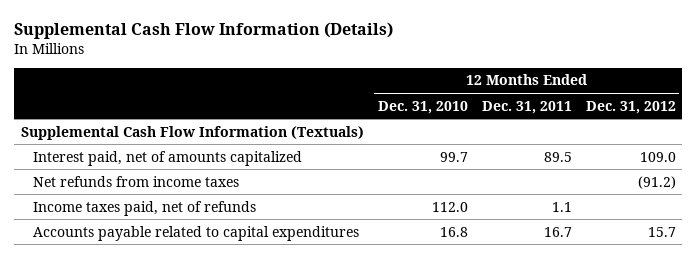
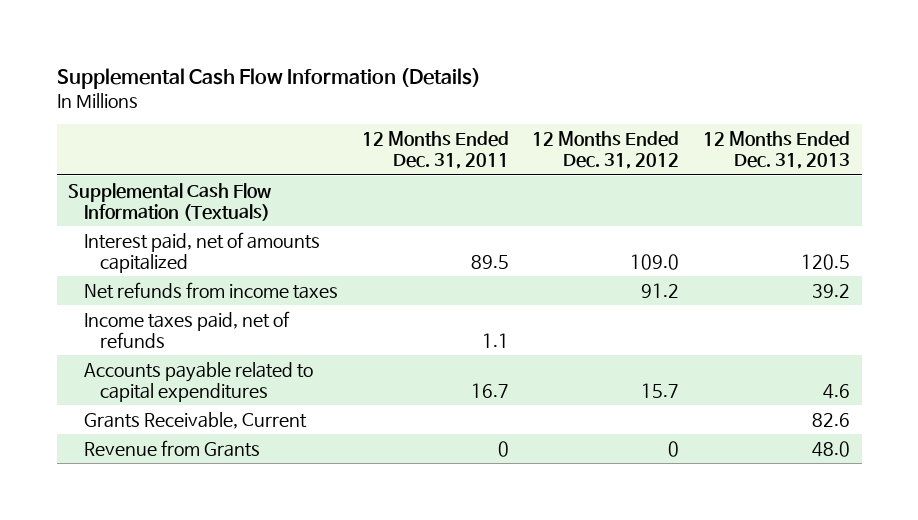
[377,100,468,114] Dec. 31, 2010 -> none
none -> [702,130,850,170] 12 Months Ended Dec. 31, 2013
[637,175,676,189] (91.2) -> [641,282,680,298] 91.2
none -> [84,411,308,429] Grants Receivable, Current
none -> [84,439,261,457] Revenue from Grants

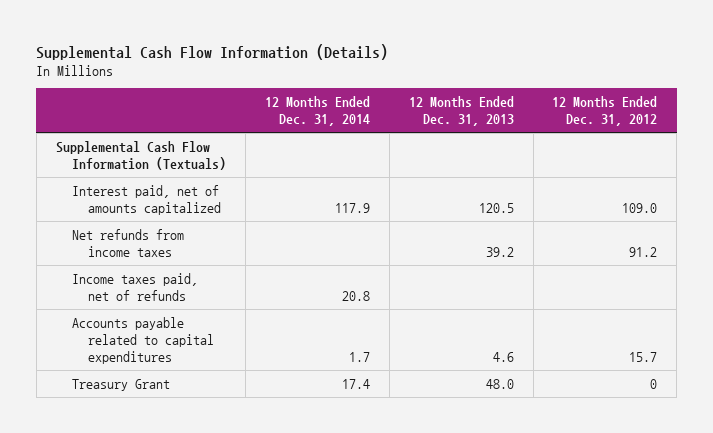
[361,130,509,170] 12 Months Ended Dec. 31, 2011 -> none
none -> [264,96,370,127] 12 Months Ended Dec. 31, 2014
[84,411,308,429] Grants Receivable, Current -> none
[84,439,261,457] Revenue from Grants -> [71,378,170,391] Treasury Grant

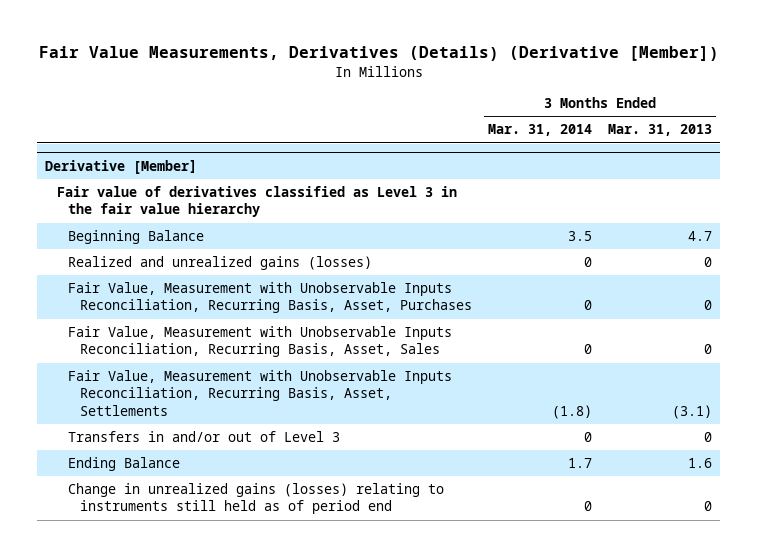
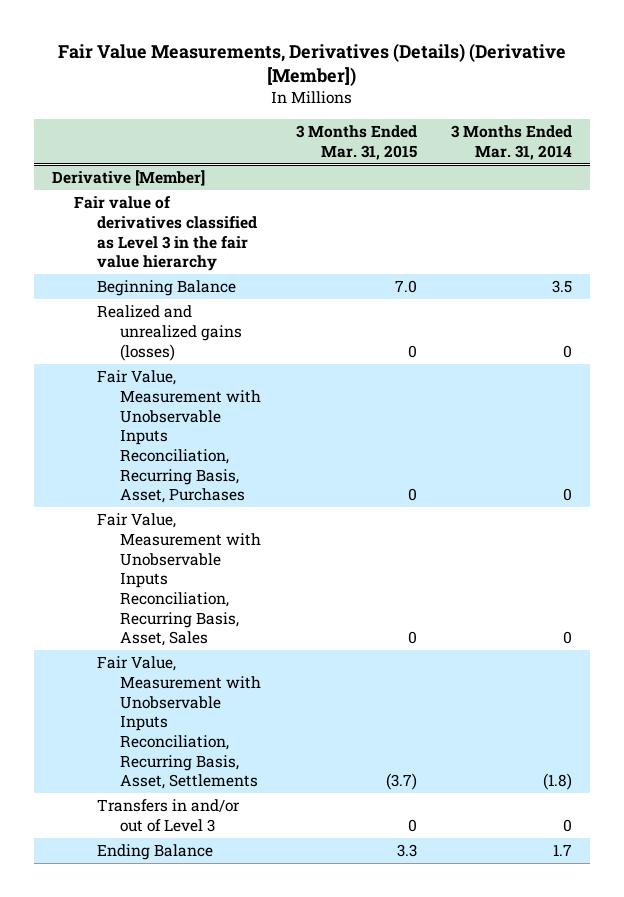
[608,124,713,137] Mar. 31, 2013 -> none
none -> [295,125,417,160] 3 Months Ended Mar. 31, 2015
[68,483,445,515] Change in unrealized gains (losses) relating to instruments still held as of period end -> none

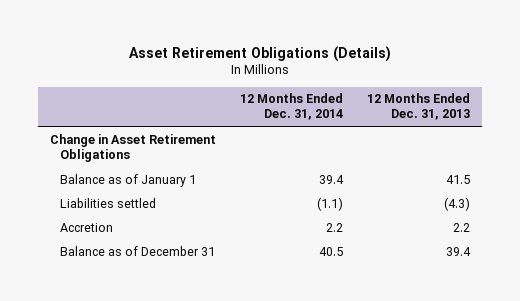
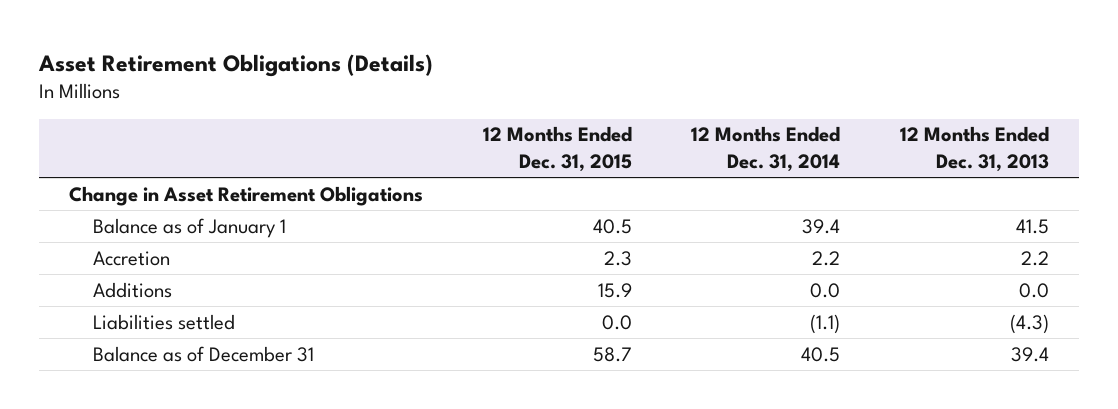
none -> [482,126,632,172] 12 Months Ended Dec. 31, 2015
none -> [92,281,172,298] Additions
[59,197,156,208] Liabilities settled -> [92,313,235,330] Liabilities settled

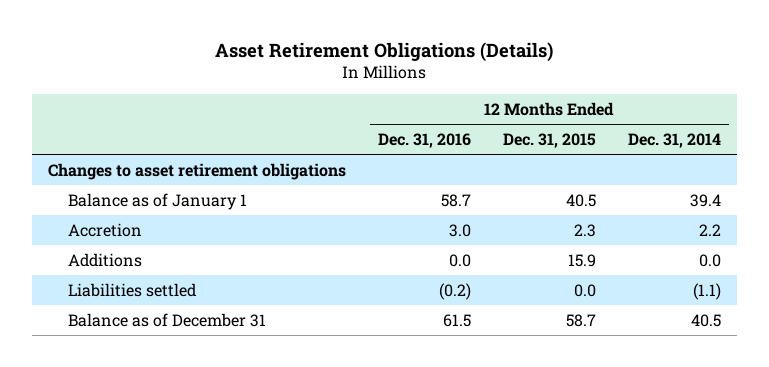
[900,126,1050,172] 12 Months Ended Dec. 31, 2013 -> none
none -> [377,133,471,149] Dec. 31, 2016
[69,185,424,206] Change in Asset Retirement Obligations -> [47,162,346,180] Changes to asset retirement obligations

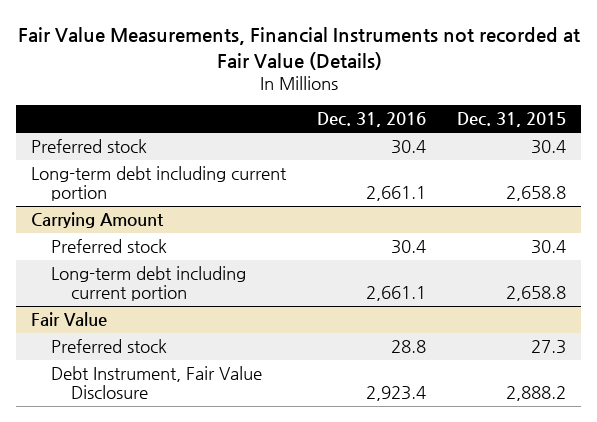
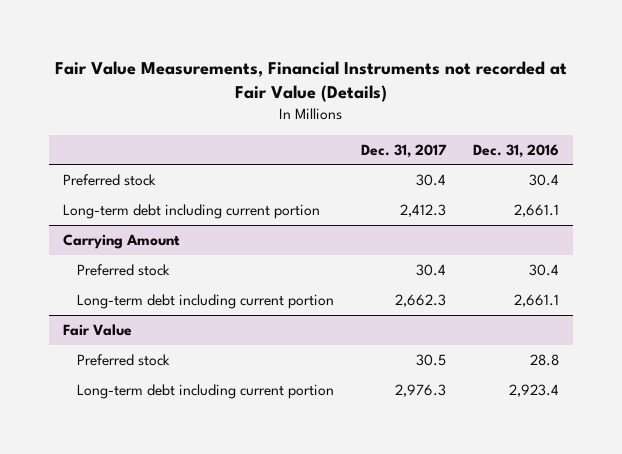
[456,112,566,128] Dec. 31, 2015 -> none
none -> [360,143,447,158] Dec. 31, 2017
[50,366,262,400] Debt Instrument, Fair Value Disclosure -> [76,383,334,399] Long-term debt including current portion

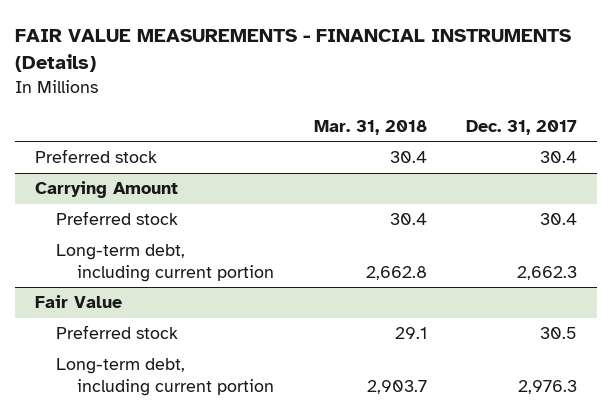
[54,60,567,102] Fair Value Measurements, Financial Instruments not recorded at Fair Value (Details) -> [15,29,572,73] FAIR VALUE MEASUREMENTS - FINANCIAL INSTRUMENTS (Details)
[473,143,560,158] Dec. 31, 2016 -> none
none -> [313,119,427,135] Mar. 31, 2018
[62,203,320,219] Long-term debt including current portion -> none
[76,293,334,309] Long-term debt including current portion -> [56,244,275,282] Long-term debt, including current portion
[76,383,334,399] Long-term debt including current portion -> [56,358,275,396] Long-term debt, including current portion

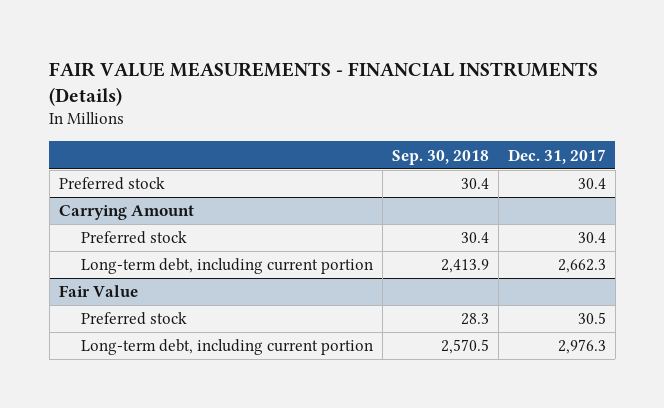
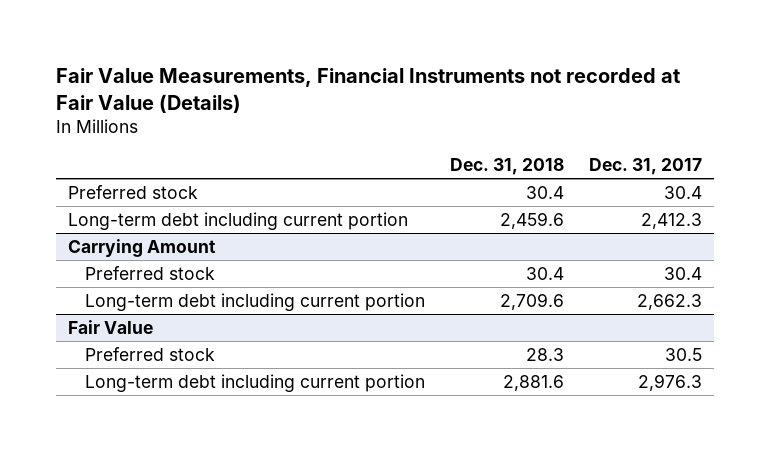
[49,61,599,106] FAIR VALUE MEASUREMENTS - FINANCIAL INSTRUMENTS (Details) -> [55,67,680,113] Fair Value Measurements, Financial Instruments not recorded at Fair Value (Details)
[391,149,489,165] Sep. 30, 2018 -> none
none -> [449,157,564,175] Dec. 31, 2018
none -> [68,212,409,231] Long-term debt including current portion
[80,258,373,275] Long-term debt, including current portion -> [84,293,425,312] Long-term debt including current portion
[80,339,373,356] Long-term debt, including current portion -> [84,374,425,393] Long-term debt including current portion

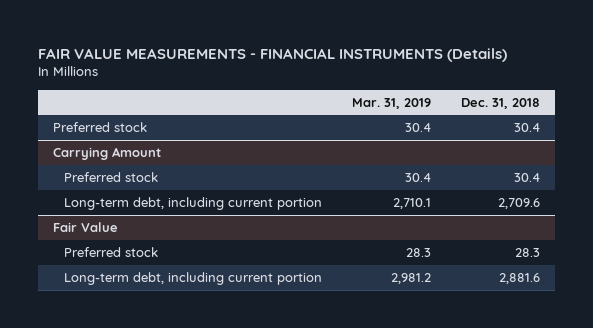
[55,67,680,113] Fair Value Measurements, Financial Instruments not recorded at Fair Value (Details) -> [38,47,508,62] FAIR VALUE MEASUREMENTS - FINANCIAL INSTRUMENTS (Details)
[588,157,702,175] Dec. 31, 2017 -> none
none -> [351,97,431,109] Mar. 31, 2019
[68,212,409,231] Long-term debt including current portion -> none
[84,293,425,312] Long-term debt including current portion -> [64,197,323,211] Long-term debt, including current portion
[84,374,425,393] Long-term debt including current portion -> [64,272,323,286] Long-term debt, including current portion

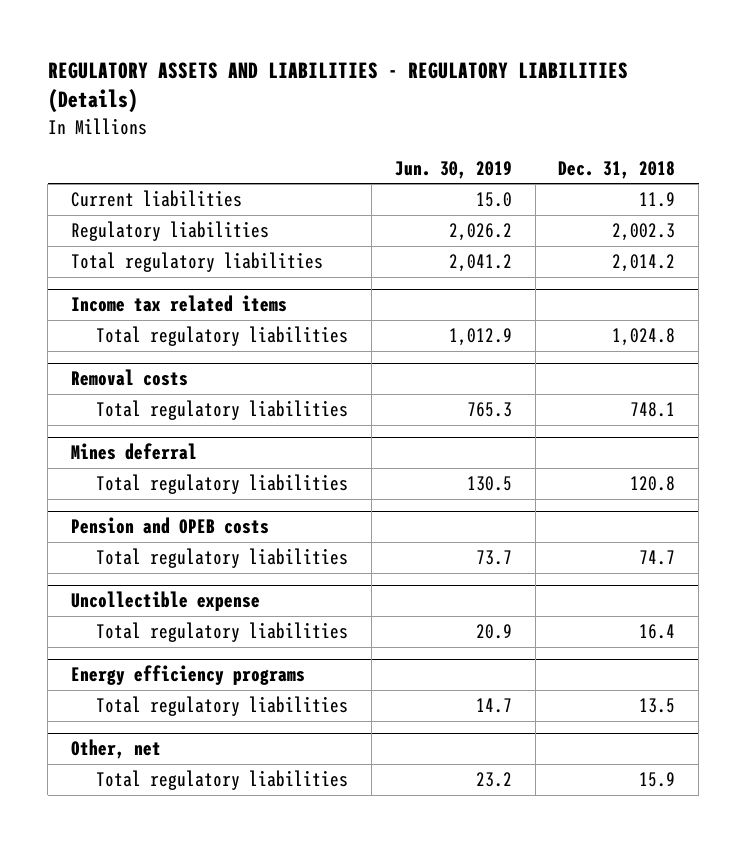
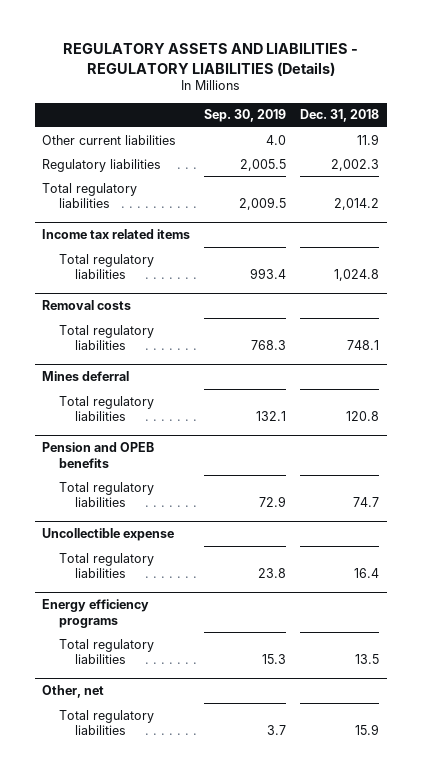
[394,160,512,179] Jun. 30, 2019 -> none
none -> [204,109,287,123] Sep. 30, 2019
[70,190,242,208] Current liabilities -> [42,134,177,145] Other current liabilities
[70,517,269,535] Pension and OPEB costs -> [42,442,155,468] Pension and OPEB benefits

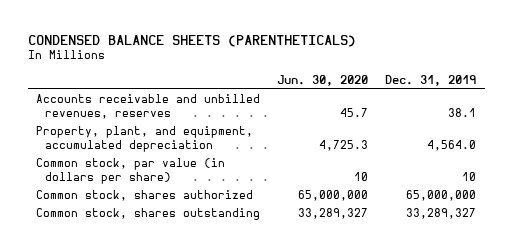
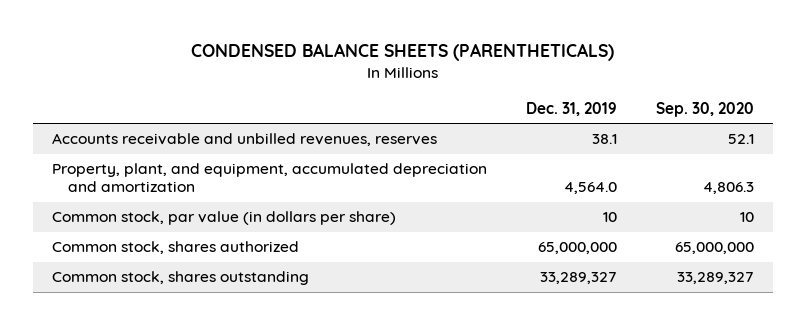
[277,74,369,86] Jun. 30, 2020 -> none
none -> [655,101,754,117] Sep. 30, 2020
[36,126,254,153] Property, plant, and equipment, accumulated depreciation -> [52,163,488,193] Property, plant, and equipment, accumulated depreciation and amortization

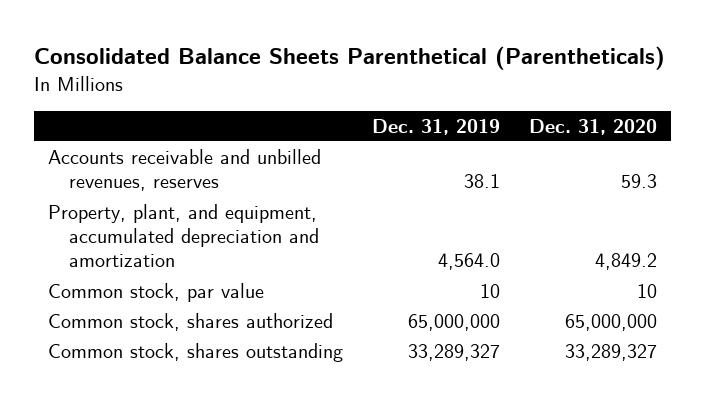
[190,42,614,61] CONDENSED BALANCE SHEETS (PARENTHETICALS) -> [33,46,665,71] Consolidated Balance Sheets Parenthetical (Parentheticals)
[655,101,754,117] Sep. 30, 2020 -> none
none -> [528,118,657,135] Dec. 31, 2020
[52,211,397,226] Common stock, par value (in dollars per share) -> [48,283,265,303] Common stock, par value

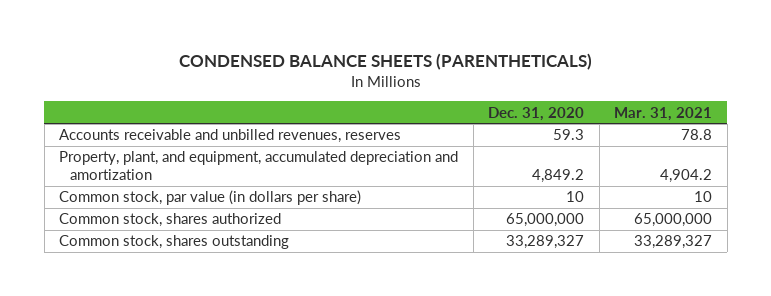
[33,46,665,71] Consolidated Balance Sheets Parenthetical (Parentheticals) -> [178,52,592,70] CONDENSED BALANCE SHEETS (PARENTHETICALS)
[371,118,500,135] Dec. 31, 2019 -> none
none -> [614,106,713,121] Mar. 31, 2021
[48,283,265,303] Common stock, par value -> [59,190,362,206] Common stock, par value (in dollars per share)

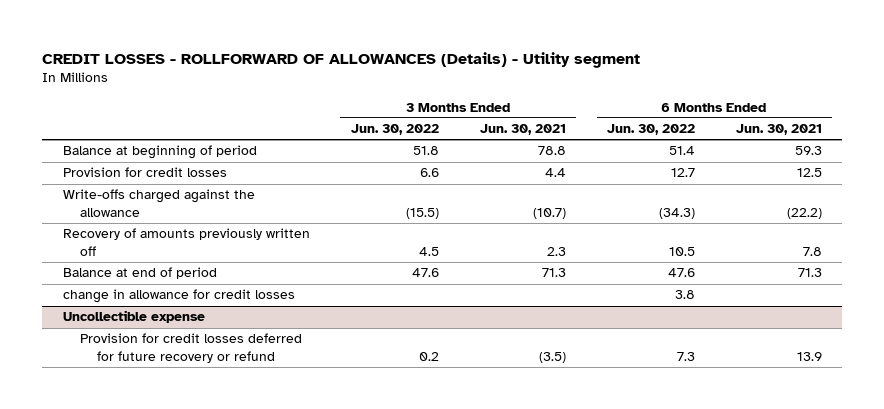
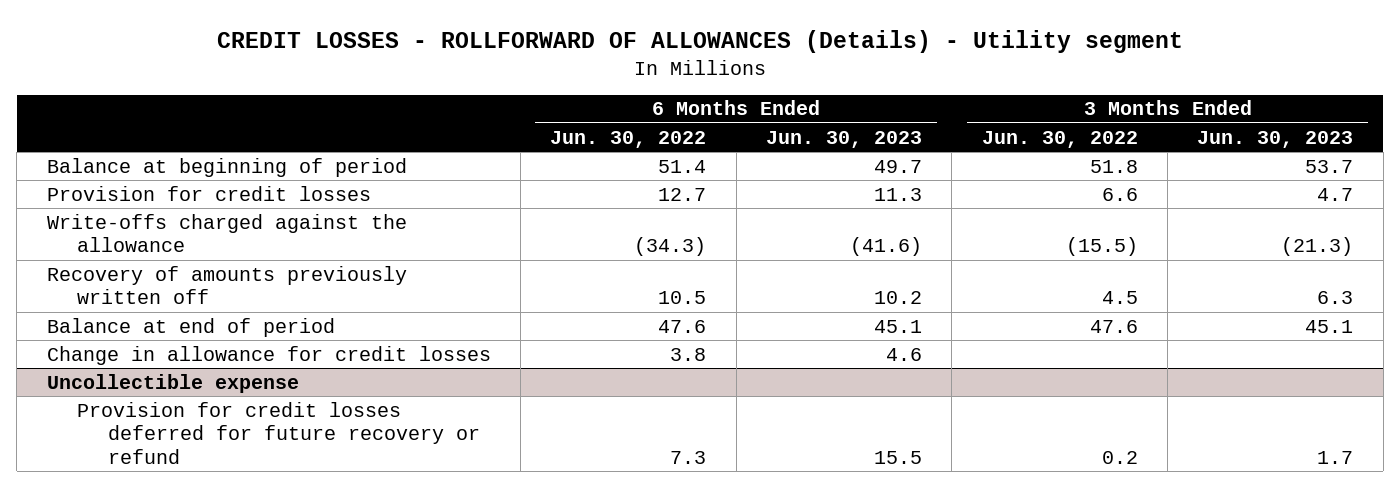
[479,124,566,136] Jun. 30, 2021 -> none
[735,124,822,136] Jun. 30, 2021 -> none
none -> [765,130,922,148] Jun. 30, 2023
none -> [1197,130,1354,148] Jun. 30, 2023
[62,289,295,304] change in allowance for credit losses -> [46,345,491,365] Change in allowance for credit losses

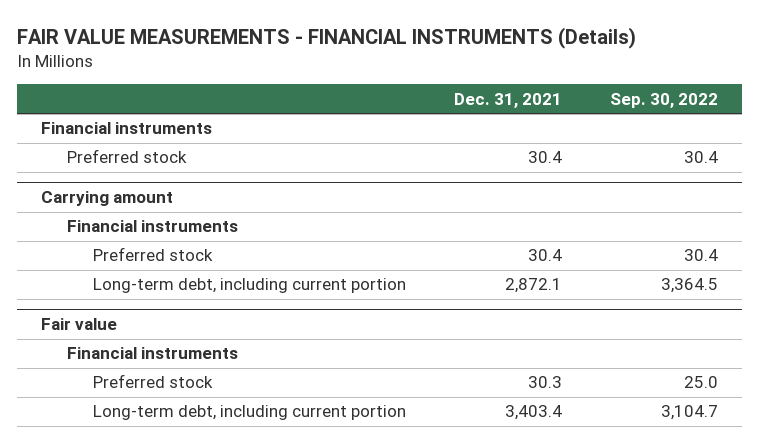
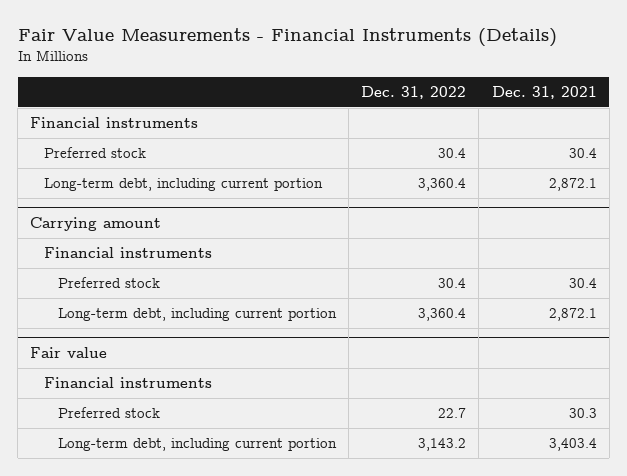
[17,27,637,50] FAIR VALUE MEASUREMENTS - FINANCIAL INSTRUMENTS (Details) -> [17,27,557,47] Fair Value Measurements - Financial Instruments (Details)
[609,92,718,108] Sep. 30, 2022 -> none
none -> [361,85,467,99] Dec. 31, 2022
none -> [44,178,324,192] Long-term debt, including current portion

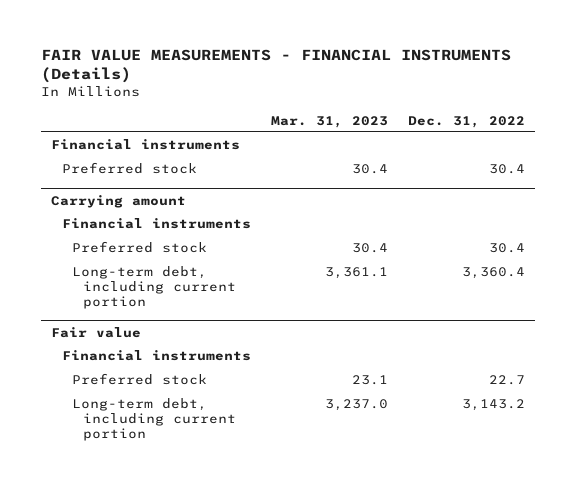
[17,27,557,47] Fair Value Measurements - Financial Instruments (Details) -> [40,48,511,84] FAIR VALUE MEASUREMENTS - FINANCIAL INSTRUMENTS (Details)
[491,85,597,99] Dec. 31, 2021 -> none
none -> [270,115,388,128] Mar. 31, 2023
[44,178,324,192] Long-term debt, including current portion -> none

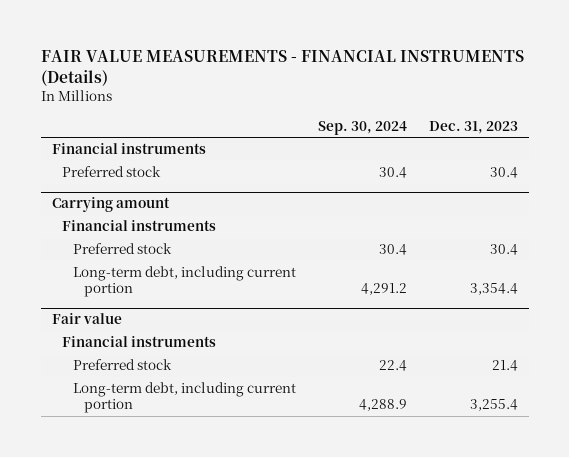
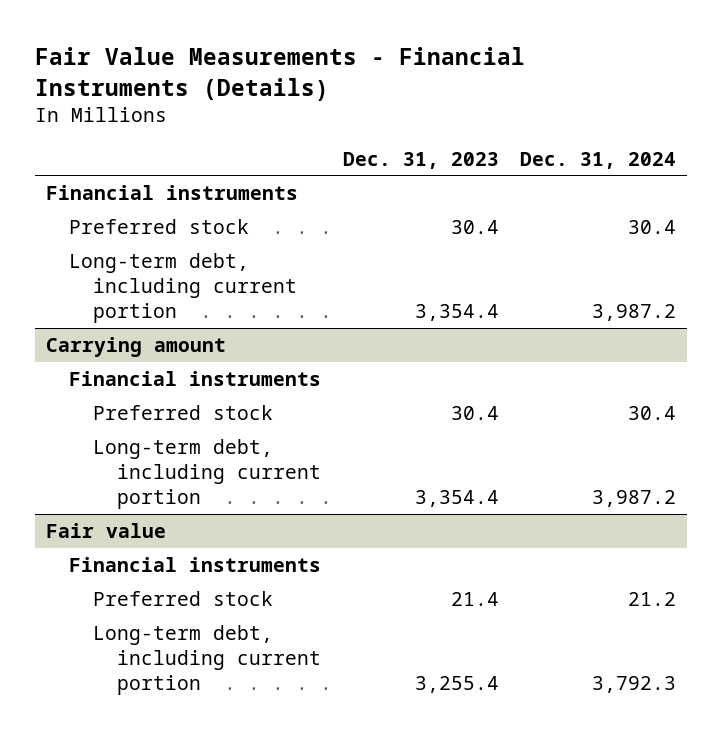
[40,49,524,86] FAIR VALUE MEASUREMENTS - FINANCIAL INSTRUMENTS (Details) -> [34,47,525,101] Fair Value Measurements - Financial Instruments (Details)
[317,120,407,135] Sep. 30, 2024 -> none
none -> [519,151,676,169] Dec. 31, 2024
none -> [69,252,297,324] Long-term debt, including current portion

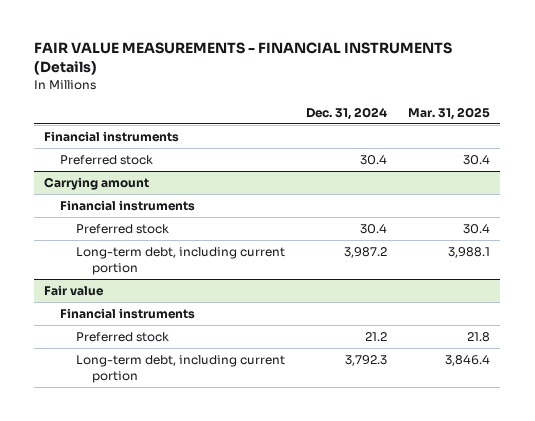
[34,47,525,101] Fair Value Measurements - Financial Instruments (Details) -> [34,42,453,76] FAIR VALUE MEASUREMENTS - FINANCIAL INSTRUMENTS (Details)
[342,151,499,169] Dec. 31, 2023 -> none
none -> [408,106,491,120] Mar. 31, 2025
[69,252,297,324] Long-term debt, including current portion -> none

